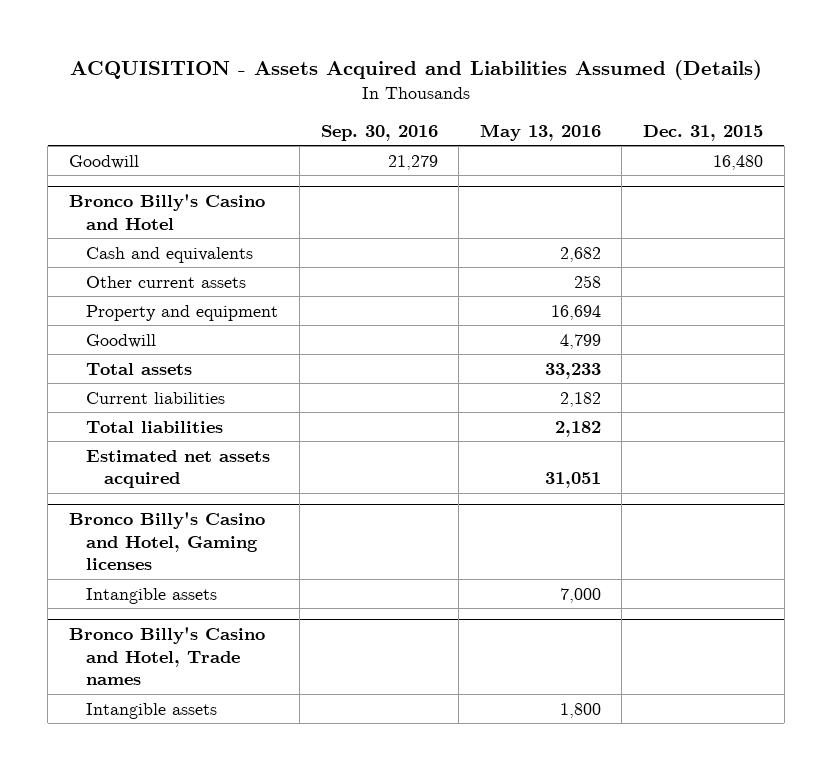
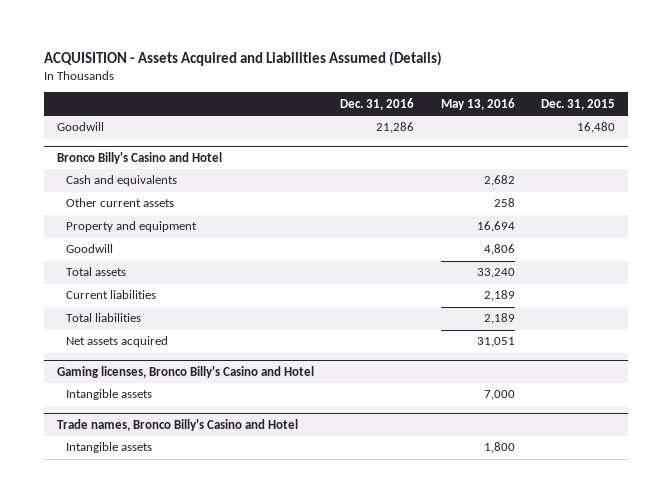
[320,124,438,141] Sep. 30, 2016 -> none
none -> [340,97,415,110] Dec. 31, 2016
[559,333,601,349] 4,799 -> [483,244,515,256] 4,806
[544,362,601,379] 33,233 -> [476,268,515,279] 33,240
[559,391,601,407] 2,182 -> [483,290,515,302] 2,189
[554,420,601,437] 2,182 -> [483,313,515,325] 2,189
[86,449,271,489] Estimated net assets acquired -> [66,336,169,348] Net assets acquired
[68,511,265,571] Bronco Billy's Casino and Hotel, Gaming licenses -> [56,365,314,378] Gaming licenses, Bronco Billy's Casino and Hotel
[68,626,265,686] Bronco Billy's Casino and Hotel, Trade names -> [56,418,298,431] Trade names, Bronco Billy's Casino and Hotel

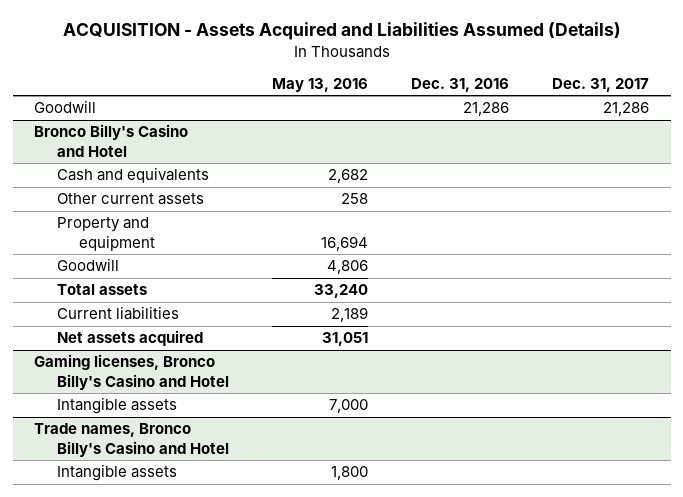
[541,98,616,110] Dec. 31, 2015 -> none
none -> [552,78,650,93] Dec. 31, 2017
[66,313,142,323] Total liabilities -> none

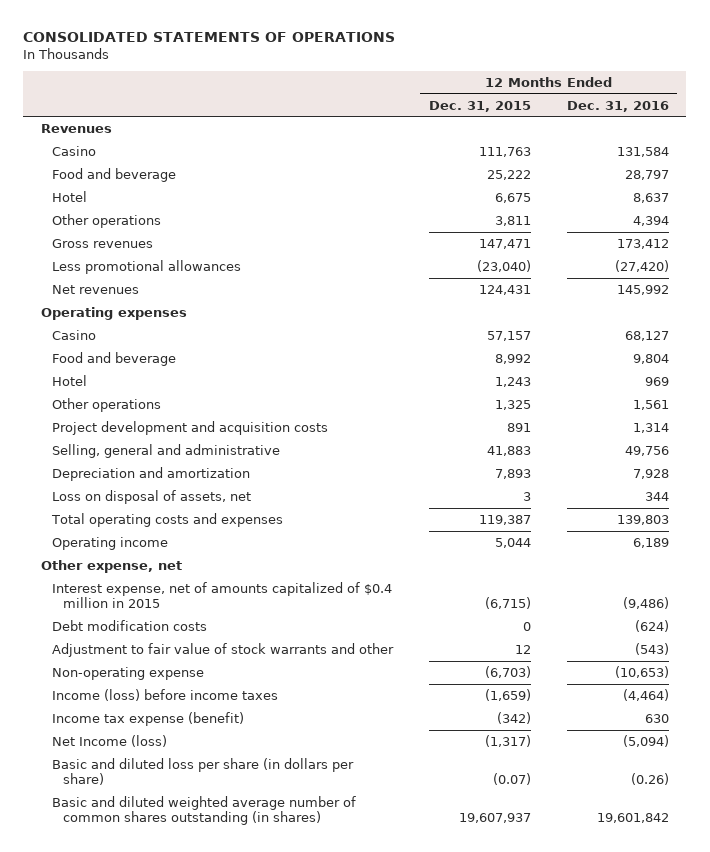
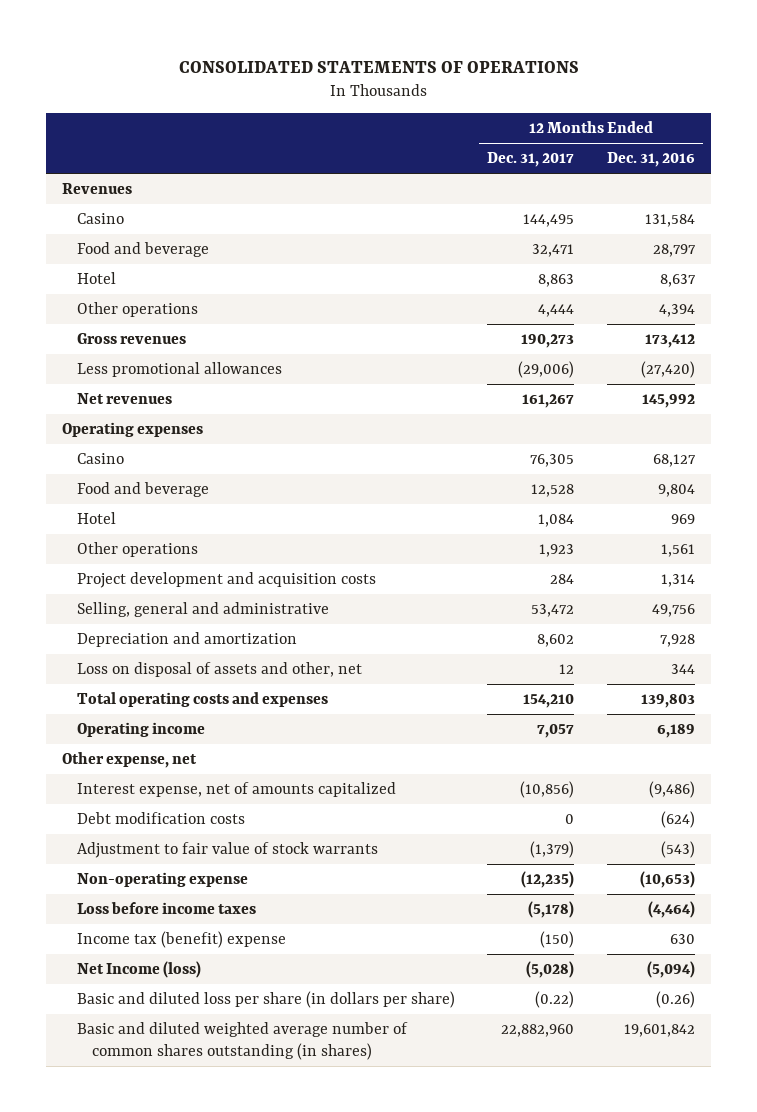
[428,100,531,112] Dec. 31, 2015 -> none
none -> [487,152,575,168] Dec. 31, 2017
[51,489,251,504] Loss on disposal of assets, net -> [76,661,362,677] Loss on disposal of assets and other, net
[51,581,392,608] Interest expense, net of amounts capitalized of $0.4 million in 2015 -> [76,781,396,797] Interest expense, net of amounts capitalized
[51,642,394,657] Adjustment to fair value of stock warrants and other -> [76,841,378,858] Adjustment to fair value of stock warrants
[51,688,278,701] Income (loss) before income taxes -> [76,901,256,914] Loss before income taxes
[51,711,244,726] Income tax expense (benefit) -> [76,930,286,948] Income tax (benefit) expense

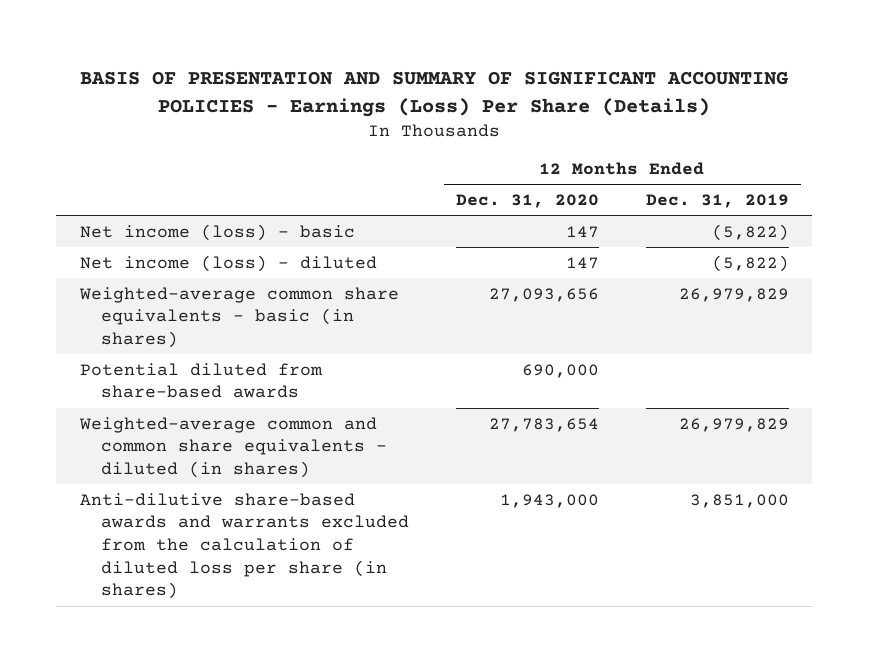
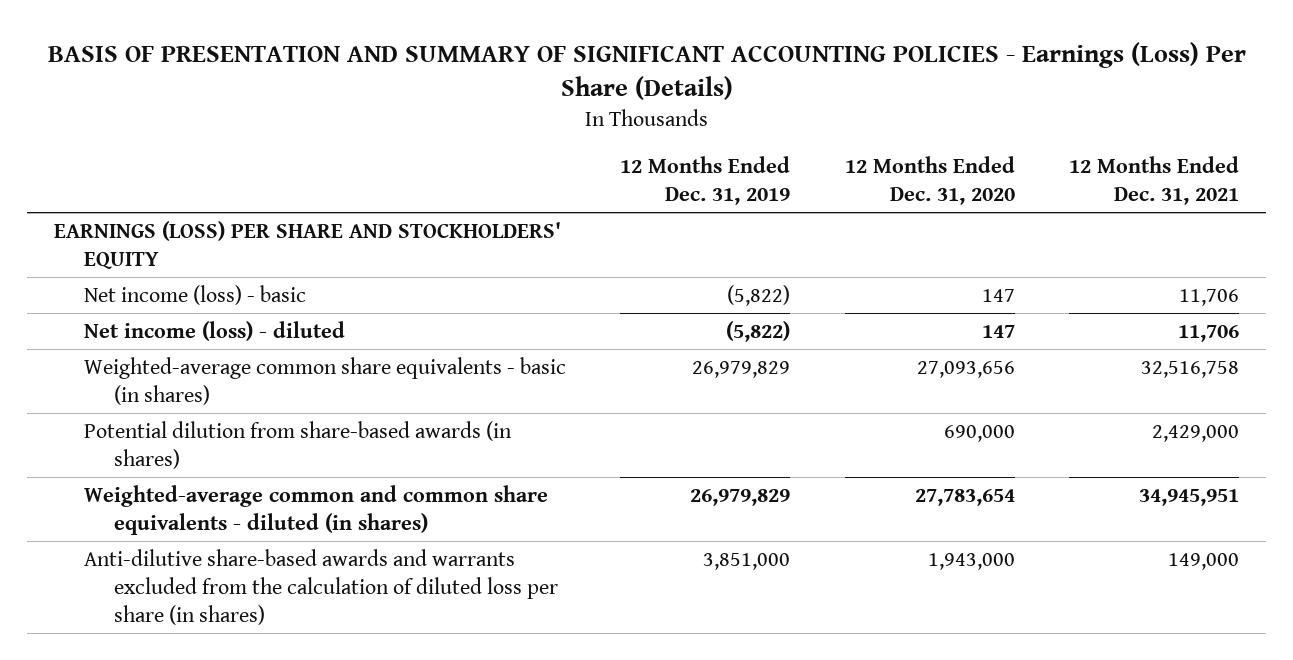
none -> [1068,156,1239,206] 12 Months Ended Dec. 31, 2021
none -> [54,220,562,269] EARNINGS (LOSS) PER SHARE AND STOCKHOLDERS' EQUITY
[79,362,323,399] Potential diluted from share-based awards -> [84,420,513,469] Potential dilution from share-based awards (in shares)

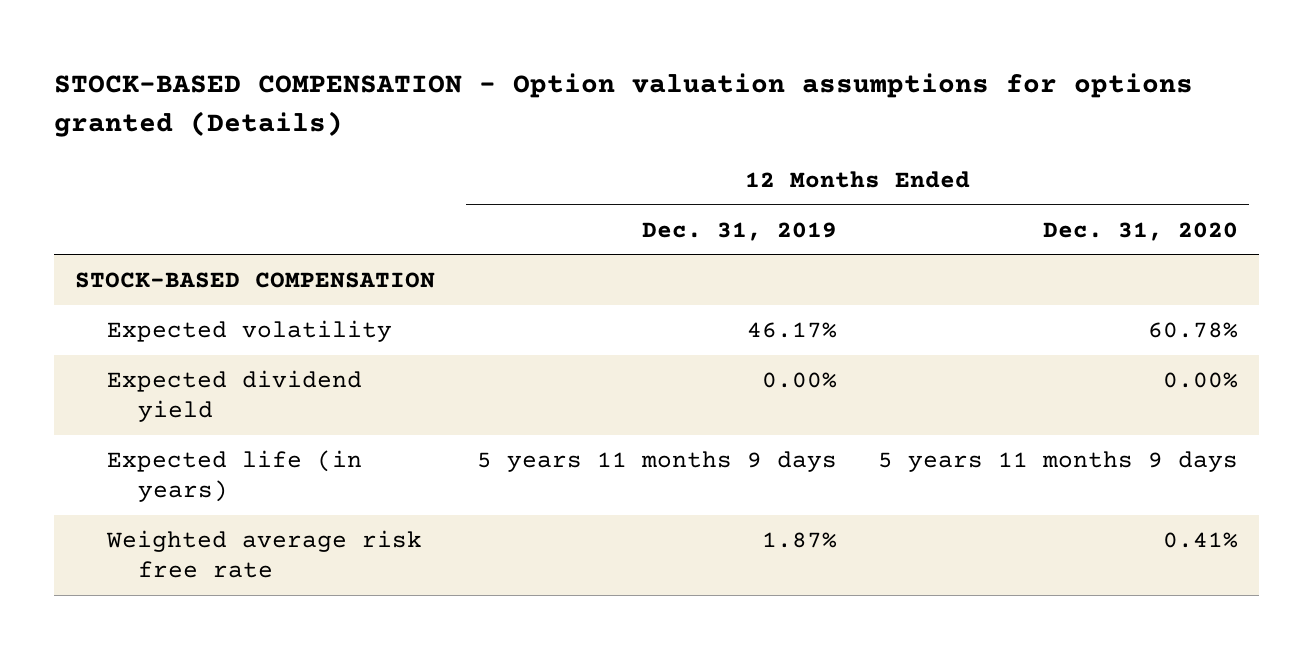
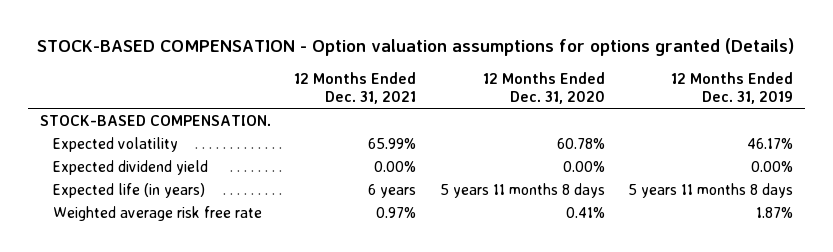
none -> [294,71,417,105] 12 Months Ended Dec. 31, 2021
[75,271,436,288] STOCK-BASED COMPENSATION -> [39,114,271,126] STOCK-BASED COMPENSATION.
[476,450,837,472] 5 years 11 months 9 days -> [628,182,794,198] 5 years 11 months 8 days
[878,450,1239,472] 5 years 11 months 9 days -> [439,182,605,198] 5 years 11 months 8 days

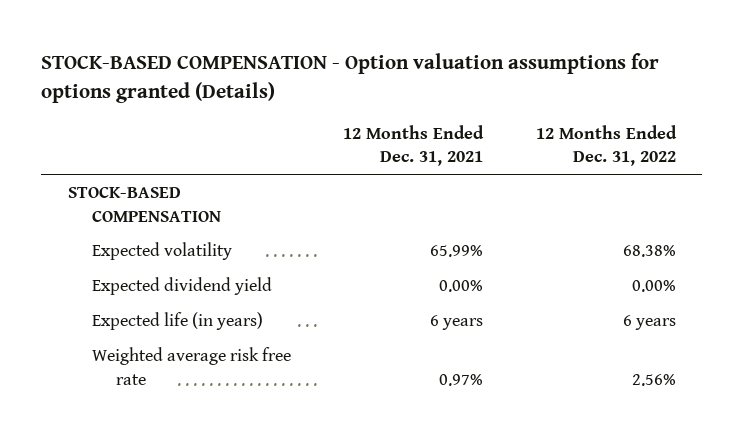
[482,71,605,105] 12 Months Ended Dec. 31, 2020 -> none
[671,71,794,105] 12 Months Ended Dec. 31, 2019 -> none
none -> [535,124,677,167] 12 Months Ended Dec. 31, 2022
[39,114,271,126] STOCK-BASED COMPENSATION. -> [67,187,222,222] STOCK-BASED COMPENSATION

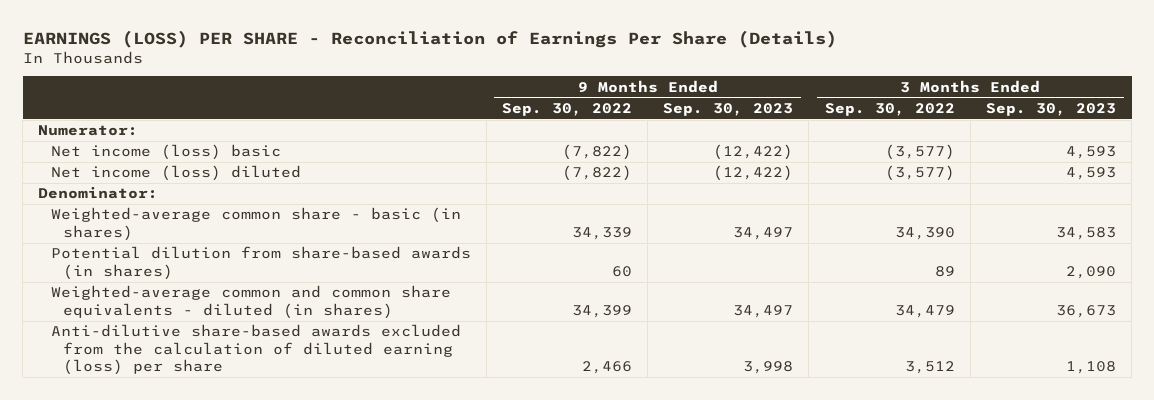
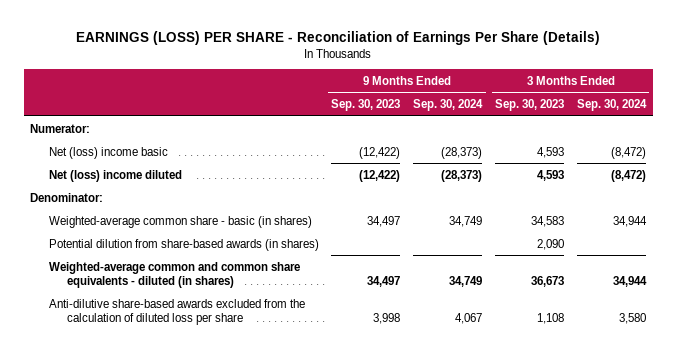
[501,103,632,117] Sep. 30, 2022 -> none
[824,103,955,117] Sep. 30, 2022 -> none
none -> [413,99,484,112] Sep. 30, 2024
none -> [577,99,648,112] Sep. 30, 2024
[50,144,281,161] Net income (loss) basic -> [48,146,168,159] Net (loss) income basic
[50,165,301,182] Net income (loss) diluted -> [48,169,182,182] Net (loss) income diluted
[50,324,461,376] Anti-dilutive share-based awards excluded from the calculation of diluted earning (loss) per share -> [48,298,305,325] Anti-dilutive share-based awards excluded from the calculation of diluted loss per share

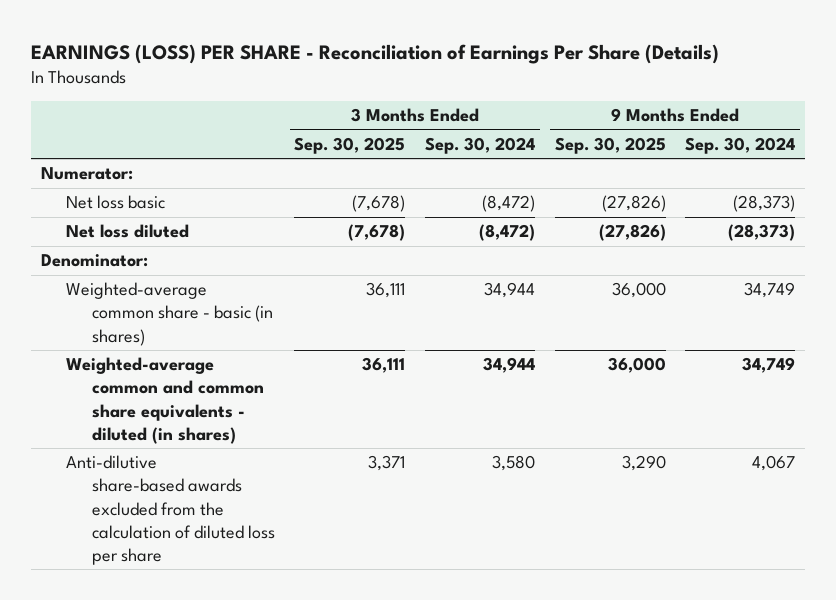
[331,99,401,112] Sep. 30, 2023 -> none
[495,99,565,112] Sep. 30, 2023 -> none
none -> [294,136,406,154] Sep. 30, 2025
none -> [554,136,666,154] Sep. 30, 2025
[48,146,168,159] Net (loss) income basic -> [66,195,166,210] Net loss basic
[48,169,182,182] Net (loss) income diluted -> [66,224,190,239] Net loss diluted
[48,238,319,251] Potential dilution from share-based awards (in shares) -> none

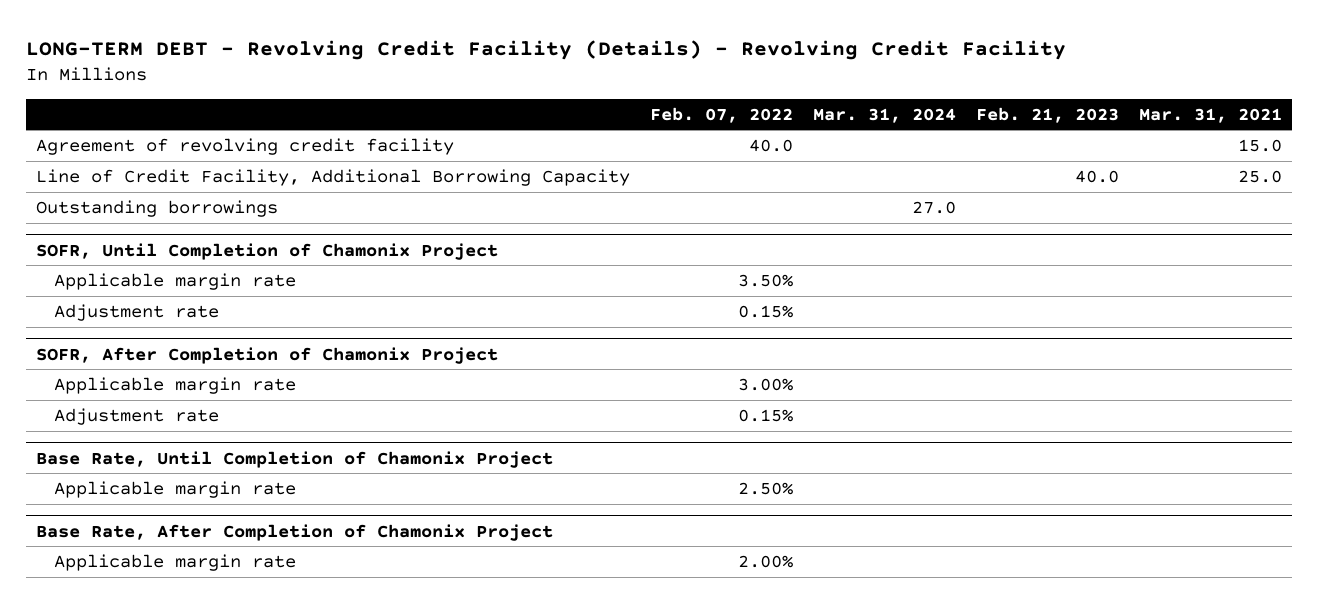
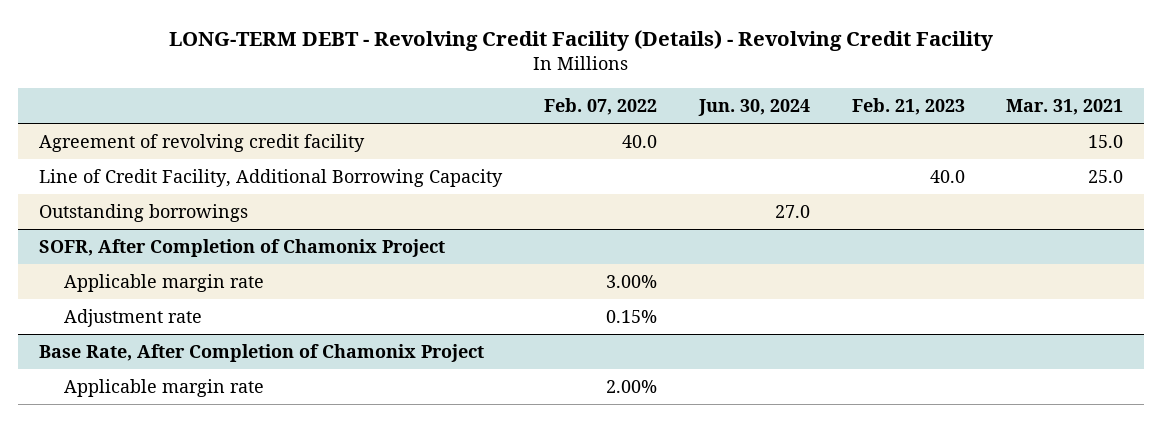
[812,107,956,123] Mar. 31, 2024 -> none
none -> [697,99,810,117] Jun. 30, 2024
[35,242,498,260] SOFR, Until Completion of Chamonix Project -> none
[53,272,296,290] Applicable margin rate -> none
[53,303,219,321] Adjustment rate -> none
[35,450,553,468] Base Rate, Until Completion of Chamonix Project -> none
[53,480,296,498] Applicable margin rate -> none

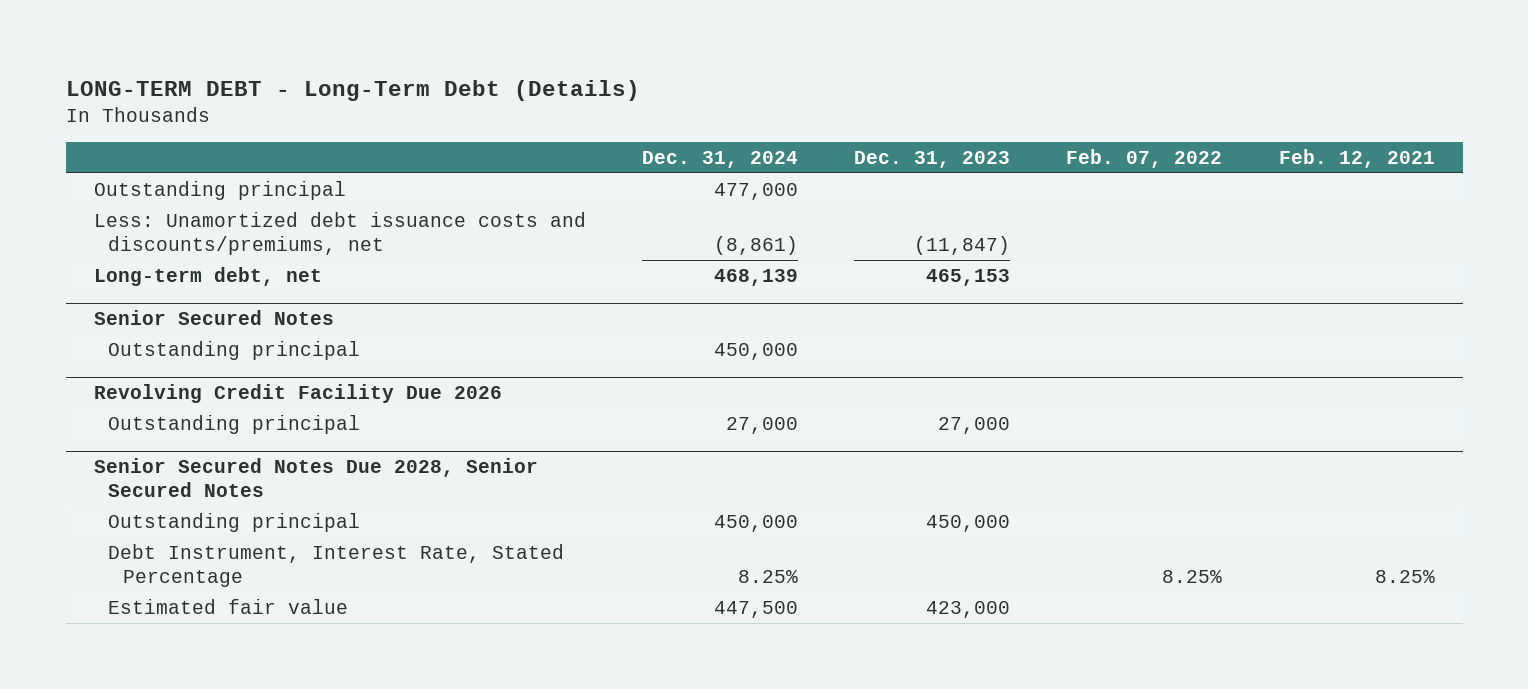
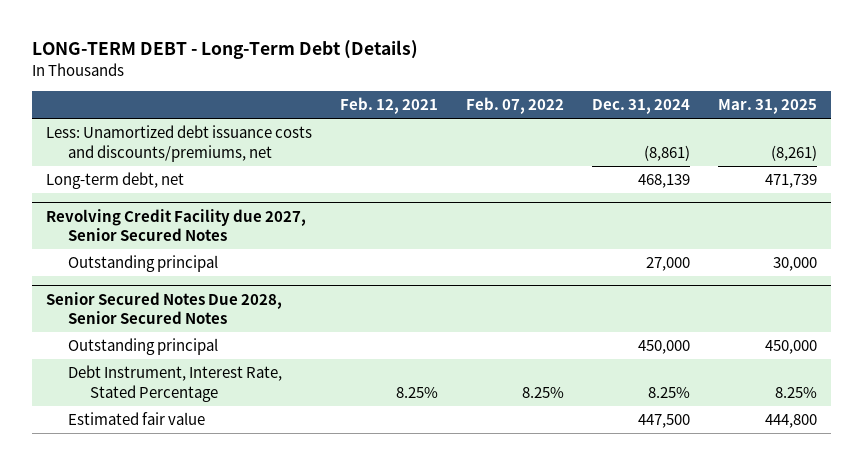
[854,150,1011,168] Dec. 31, 2023 -> none
none -> [718,98,818,114] Mar. 31, 2025
[93,180,346,200] Outstanding principal -> none
[93,309,334,325] Senior Secured Notes -> none
[108,340,361,360] Outstanding principal -> none
[93,383,502,403] Revolving Credit Facility Due 2026 -> none
none -> [45,208,306,242] Revolving Credit Facility due 2027, Senior Secured Notes

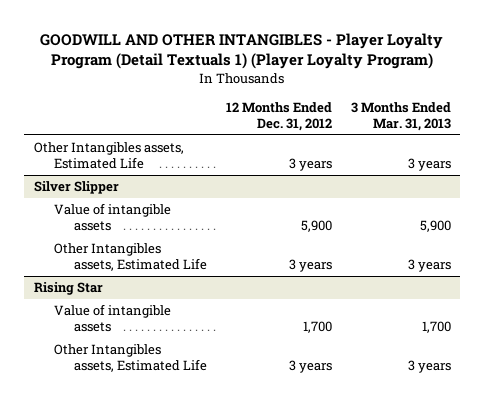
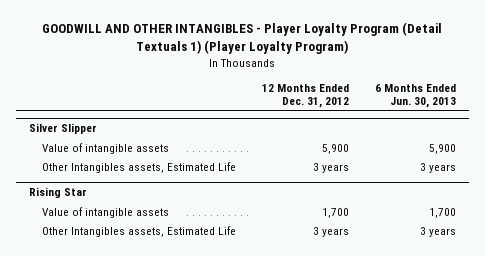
[350,101,451,131] 3 Months Ended Mar. 31, 2013 -> none
none -> [375,83,457,109] 6 Months Ended Jun. 30, 2013
[33,142,184,170] Other Intangibles assets, Estimated Life -> none

